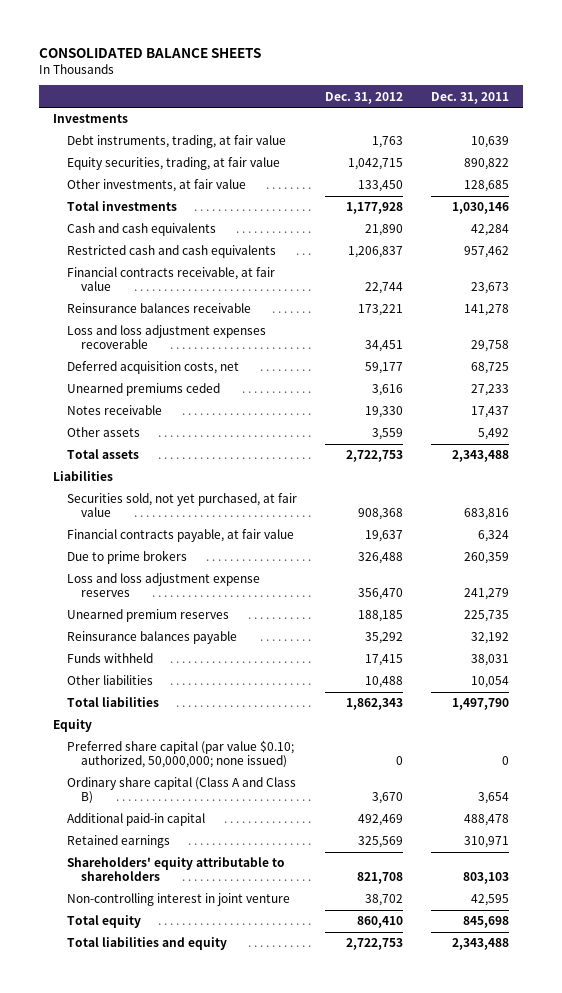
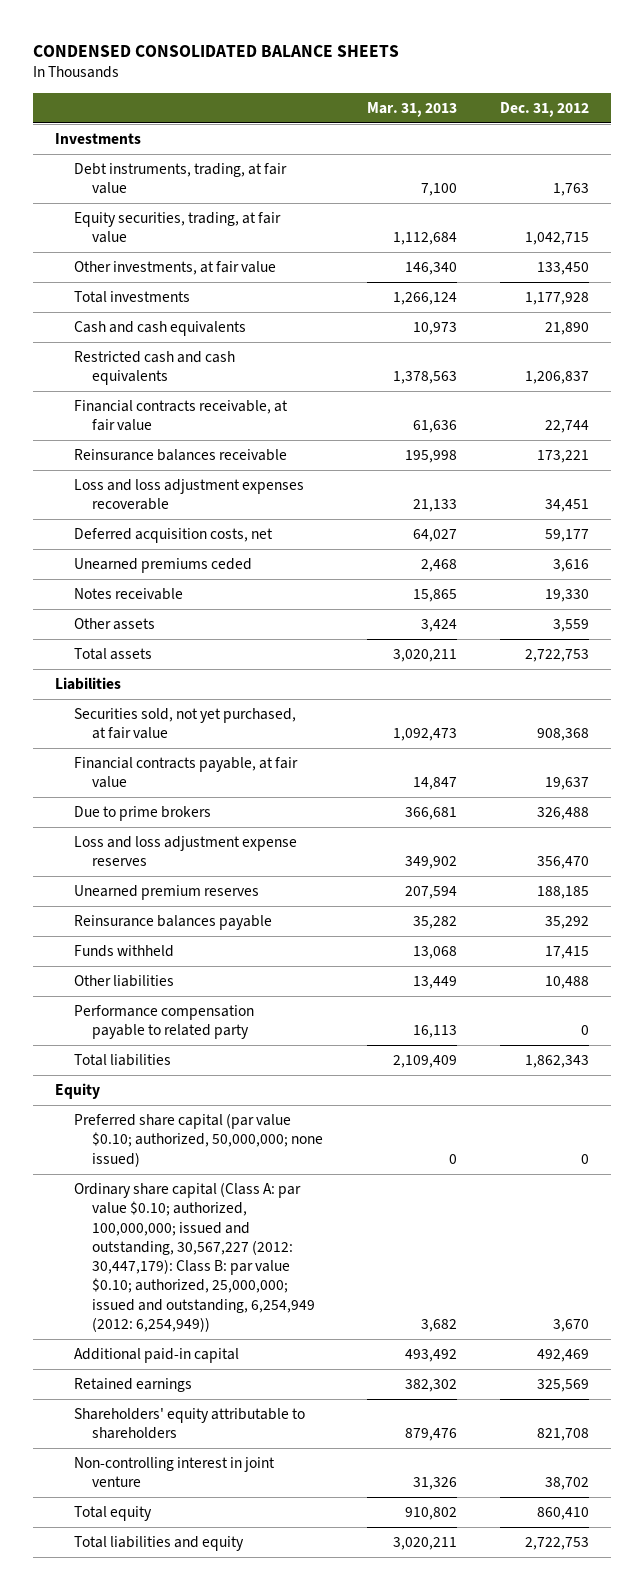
[39,47,262,58] CONSOLIDATED BALANCE SHEETS -> [32,44,399,57] CONDENSED CONSOLIDATED BALANCE SHEETS
[431,91,510,104] Dec. 31, 2011 -> none
none -> [366,101,457,117] Mar. 31, 2013
none -> [73,1005,254,1040] Performance compensation payable to related party
[67,777,297,805] Ordinary share capital (Class A and Class B) -> [73,1182,316,1332] Ordinary share capital (Class A: par value $0.10; authorized, 100,000,000; issued and outstanding, 30,567,227 (2012: 30,447,179): Class B: par value $0.10; authorized, 25,000,000; issued and outstanding, 6,254,949 (2012: 6,254,949))

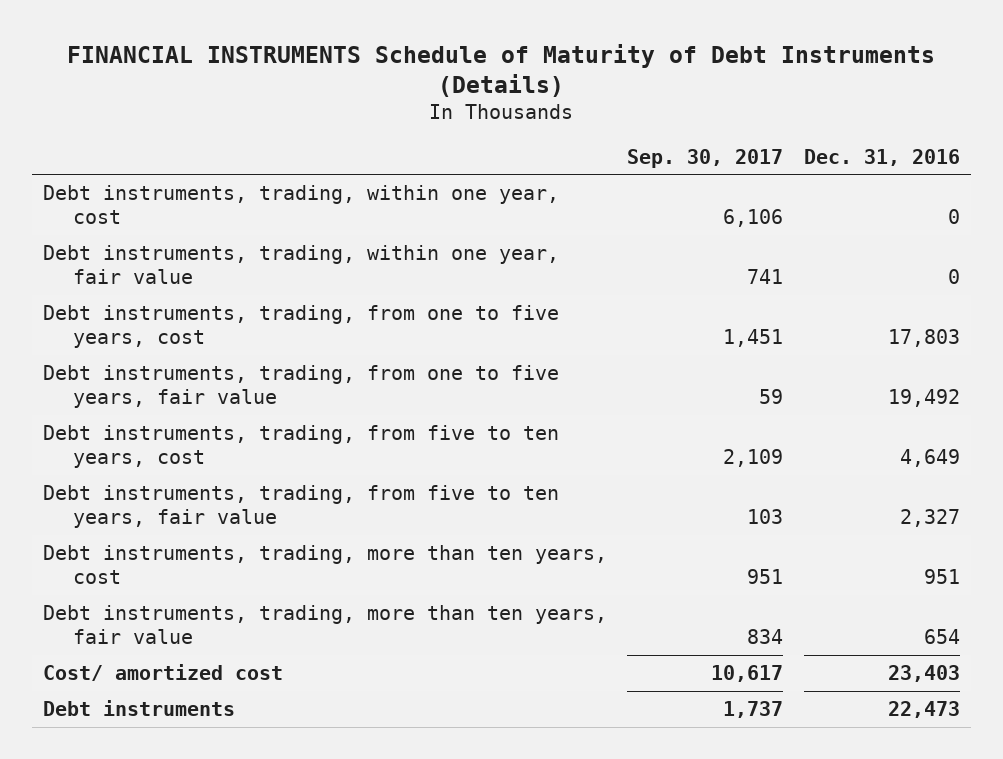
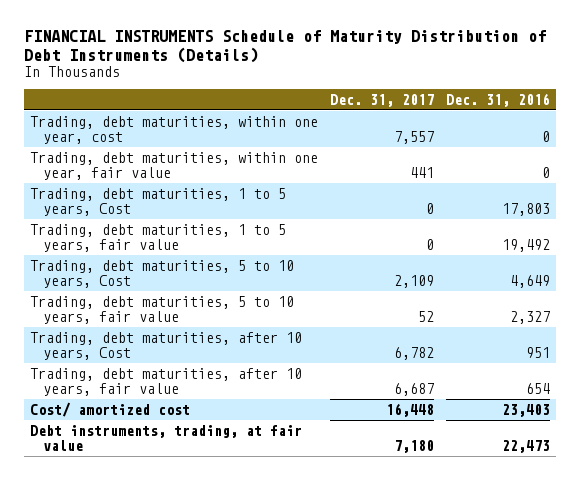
[67,43,936,97] FINANCIAL INSTRUMENTS Schedule of Maturity of Debt Instruments (Details) -> [23,30,546,63] FINANCIAL INSTRUMENTS Schedule of Maturity Distribution of Debt Instruments (Details)
[627,148,784,168] Sep. 30, 2017 -> none
none -> [329,93,434,107] Dec. 31, 2017
[42,184,559,225] Debt instruments, trading, within one year, cost -> [29,115,318,144] Trading, debt maturities, within one year, cost
[42,244,559,285] Debt instruments, trading, within one year, fair value -> [29,151,318,180] Trading, debt maturities, within one year, fair value
[42,304,559,349] Debt instruments, trading, from one to five years, cost -> [29,187,286,216] Trading, debt maturities, 1 to 5 years, Cost
[42,364,559,409] Debt instruments, trading, from one to five years, fair value -> [29,223,286,252] Trading, debt maturities, 1 to 5 years, fair value
[42,424,559,469] Debt instruments, trading, from five to ten years, cost -> [29,259,294,288] Trading, debt maturities, 5 to 10 years, Cost
[42,484,559,529] Debt instruments, trading, from five to ten years, fair value -> [29,295,294,324] Trading, debt maturities, 5 to 10 years, fair value
[42,544,607,585] Debt instruments, trading, more than ten years, cost -> [29,331,302,360] Trading, debt maturities, after 10 years, Cost
[42,604,607,645] Debt instruments, trading, more than ten years, fair value -> [29,367,302,396] Trading, debt maturities, after 10 years, fair value
[42,699,235,716] Debt instruments -> [29,424,302,451] Debt instruments, trading, at fair value

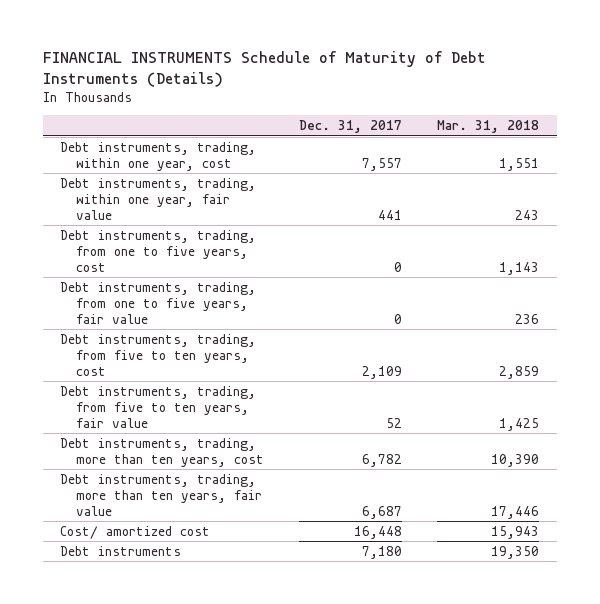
[23,30,546,63] FINANCIAL INSTRUMENTS Schedule of Maturity Distribution of Debt Instruments (Details) -> [42,51,486,88] FINANCIAL INSTRUMENTS Schedule of Maturity of Debt Instruments (Details)
[445,92,550,107] Dec. 31, 2016 -> none
none -> [437,120,540,134] Mar. 31, 2018
[29,115,318,144] Trading, debt maturities, within one year, cost -> [60,141,257,171] Debt instruments, trading, within one year, cost
[29,151,318,180] Trading, debt maturities, within one year, fair value -> [60,177,257,220] Debt instruments, trading, within one year, fair value
[29,187,286,216] Trading, debt maturities, 1 to 5 years, Cost -> [60,229,257,272] Debt instruments, trading, from one to five years, cost
[29,223,286,252] Trading, debt maturities, 1 to 5 years, fair value -> [60,281,257,324] Debt instruments, trading, from one to five years, fair value
[29,259,294,288] Trading, debt maturities, 5 to 10 years, Cost -> [60,333,257,376] Debt instruments, trading, from five to ten years, cost
[29,295,294,324] Trading, debt maturities, 5 to 10 years, fair value -> [60,385,257,428] Debt instruments, trading, from five to ten years, fair value
[29,331,302,360] Trading, debt maturities, after 10 years, Cost -> [60,437,265,467] Debt instruments, trading, more than ten years, cost
[29,367,302,396] Trading, debt maturities, after 10 years, fair value -> [60,473,263,516] Debt instruments, trading, more than ten years, fair value
[29,424,302,451] Debt instruments, trading, at fair value -> [60,545,182,556] Debt instruments

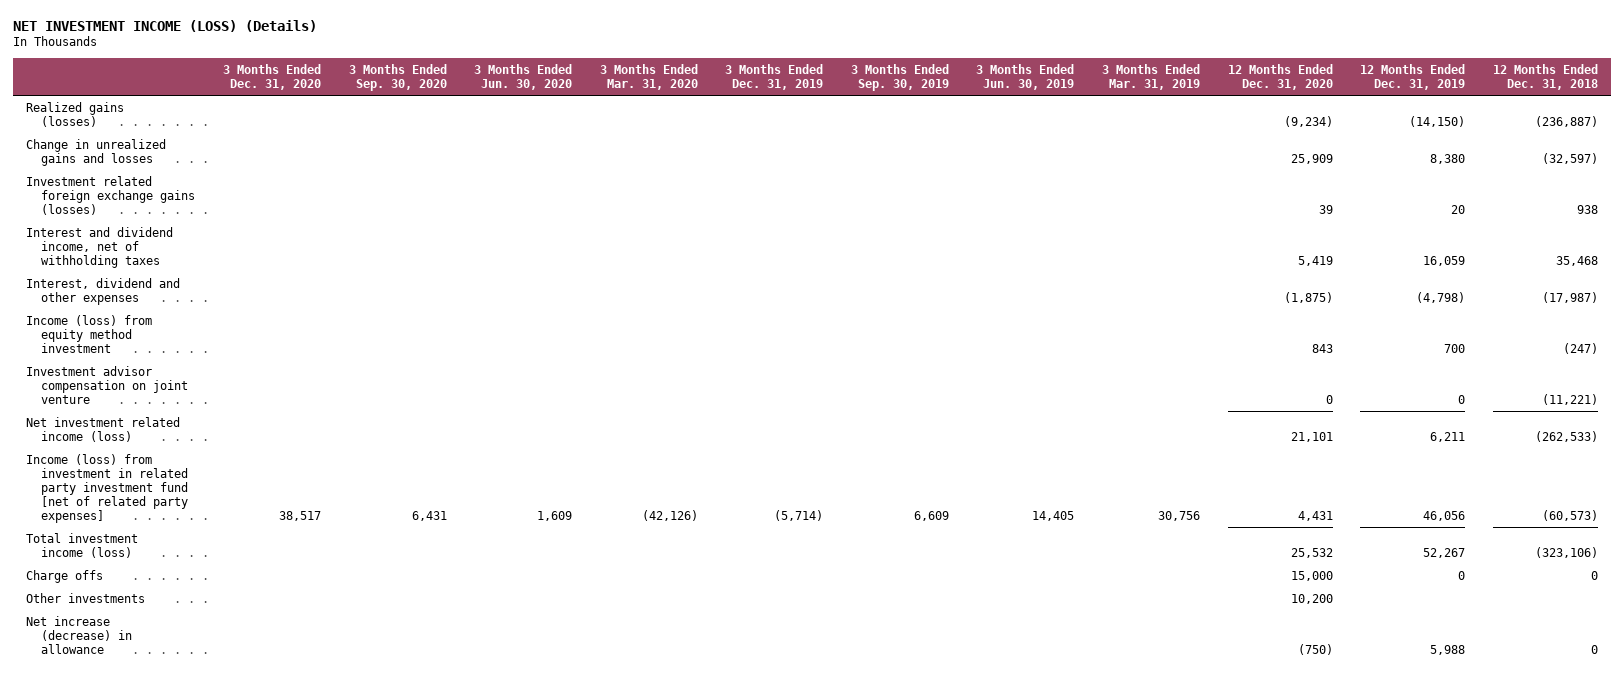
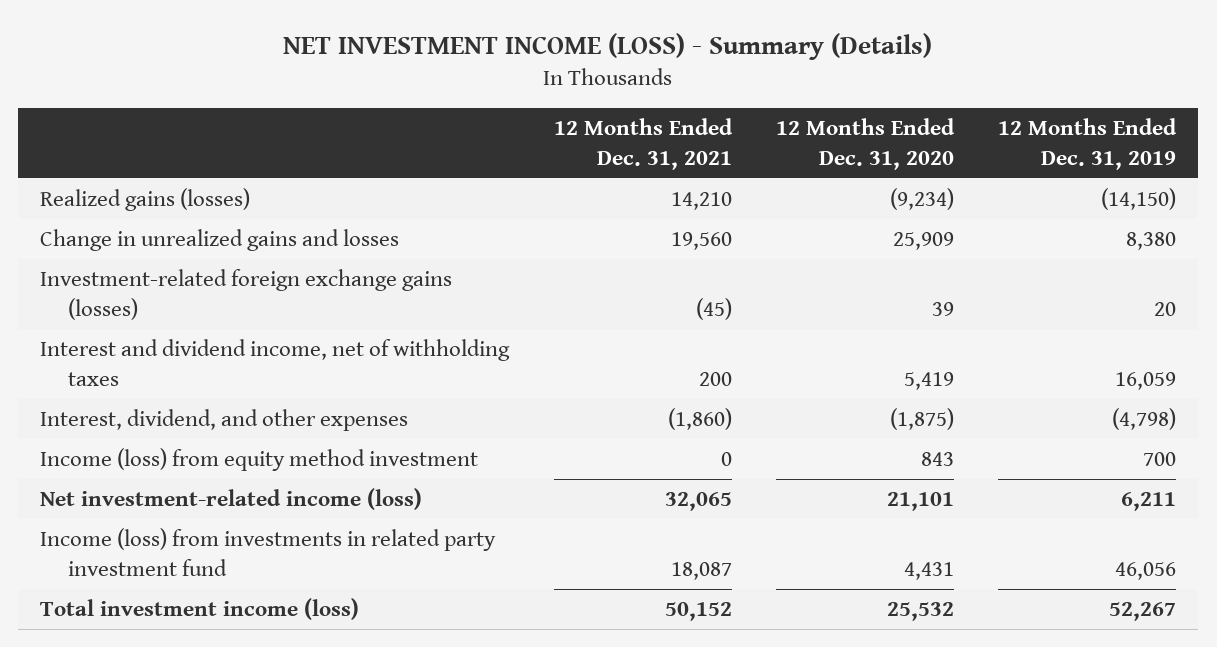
[12,19,317,32] NET INVESTMENT INCOME (LOSS) (Details) -> [283,32,933,60] NET INVESTMENT INCOME (LOSS) - Summary (Details)
[222,63,321,90] 3 Months Ended Dec. 31, 2020 -> none
[348,63,447,91] 3 Months Ended Sep. 30, 2020 -> none
[474,63,573,90] 3 Months Ended Jun. 30, 2020 -> none
[599,63,698,90] 3 Months Ended Mar. 31, 2020 -> none
[725,63,824,90] 3 Months Ended Dec. 31, 2019 -> none
[850,63,949,91] 3 Months Ended Sep. 30, 2019 -> none
[976,63,1075,90] 3 Months Ended Jun. 30, 2019 -> none
[1101,63,1200,90] 3 Months Ended Mar. 31, 2019 -> none
[1492,63,1598,90] 12 Months Ended Dec. 31, 2018 -> none
none -> [553,118,733,170] 12 Months Ended Dec. 31, 2021
[26,175,196,215] Investment related foreign exchange gains (losses) -> [40,269,453,321] Investment-related foreign exchange gains (losses)
[26,277,181,305] Interest, dividend and other expenses -> [40,409,409,432] Interest, dividend, and other expenses
[26,365,189,404] Investment advisor compensation on joint venture -> none
[26,416,181,442] Net investment related income (loss) -> [40,488,423,511] Net investment-related income (loss)
[26,453,189,523] Income (loss) from investment in related party investment fund [net of related party expenses] -> [40,528,497,577] Income (loss) from investments in related party investment fund
[26,569,104,583] Charge offs -> none
[26,592,146,603] Other investments -> none
[26,615,133,654] Net increase (decrease) in allowance -> none

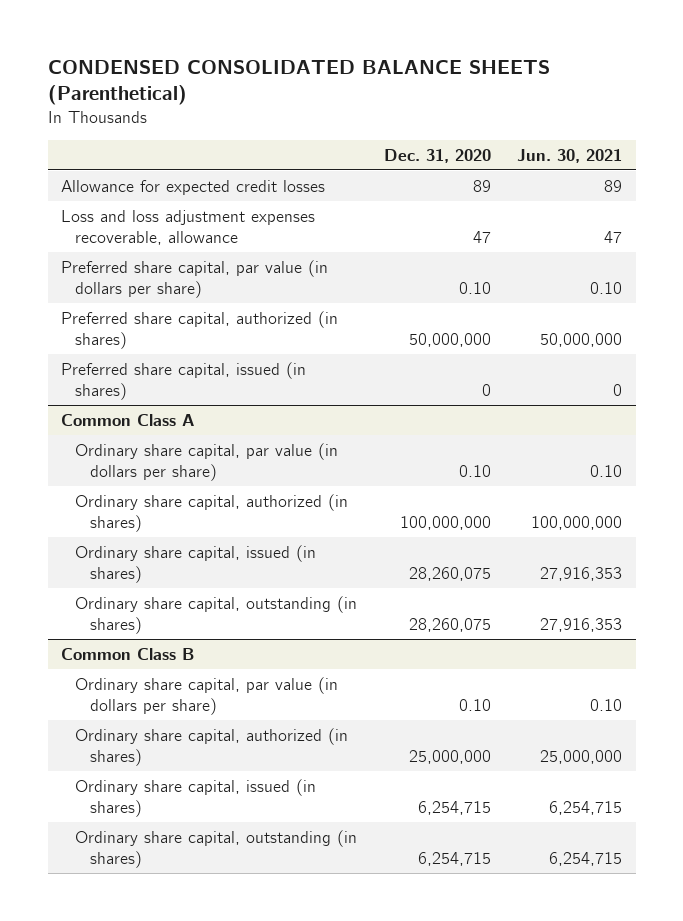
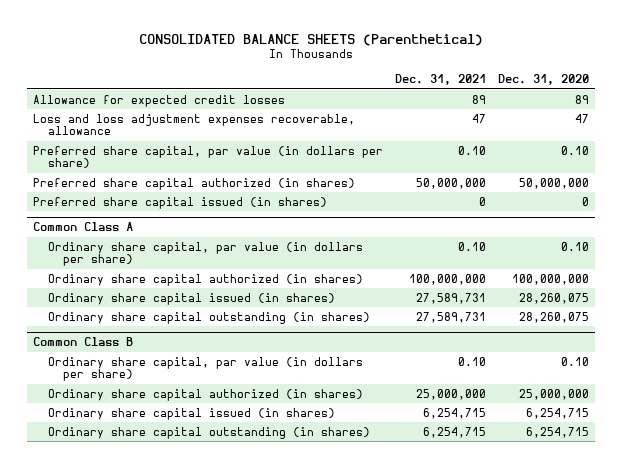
[47,59,550,106] CONDENSED CONSOLIDATED BALANCE SHEETS (Parenthetical) -> [138,33,483,46] CONSOLIDATED BALANCE SHEETS (Parenthetical)
[517,148,623,163] Jun. 30, 2021 -> none
none -> [394,74,486,86] Dec. 31, 2021
[61,310,339,349] Preferred share capital, authorized (in shares) -> [32,177,355,190] Preferred share capital authorized (in shares)
[61,361,307,400] Preferred share capital, issued (in shares) -> [32,196,327,209] Preferred share capital issued (in shares)
[75,493,349,532] Ordinary share capital, authorized (in shares) -> [47,273,363,286] Ordinary share capital authorized (in shares)
[75,544,317,583] Ordinary share capital, issued (in shares) -> [47,292,335,305] Ordinary share capital issued (in shares)
[75,595,358,634] Ordinary share capital, outstanding (in shares) -> [47,311,370,324] Ordinary share capital outstanding (in shares)
[75,727,349,766] Ordinary share capital, authorized (in shares) -> [47,388,363,401] Ordinary share capital authorized (in shares)
[75,778,317,817] Ordinary share capital, issued (in shares) -> [47,407,335,420] Ordinary share capital issued (in shares)
[75,829,358,868] Ordinary share capital, outstanding (in shares) -> [47,426,370,439] Ordinary share capital outstanding (in shares)

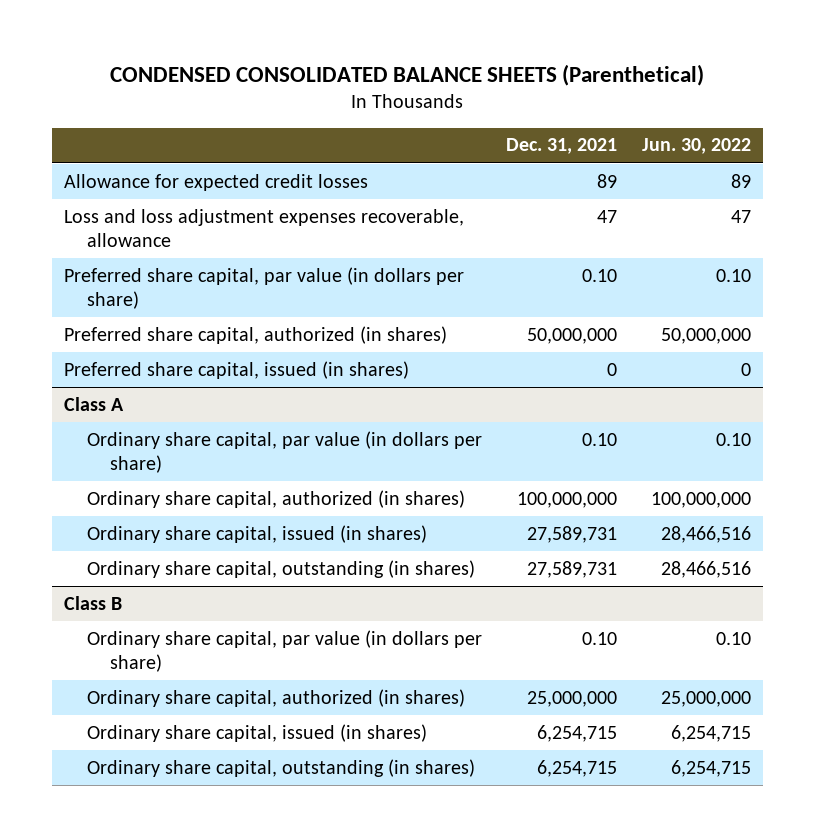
[138,33,483,46] CONSOLIDATED BALANCE SHEETS (Parenthetical) -> [110,64,705,87] CONDENSED CONSOLIDATED BALANCE SHEETS (Parenthetical)
[497,74,589,86] Dec. 31, 2020 -> none
none -> [641,138,751,155] Jun. 30, 2022
[32,177,355,190] Preferred share capital authorized (in shares) -> [64,325,448,344] Preferred share capital, authorized (in shares)
[32,196,327,209] Preferred share capital issued (in shares) -> [64,360,410,379] Preferred share capital, issued (in shares)
[32,222,133,232] Common Class A -> [64,396,125,411] Class A
[47,273,363,286] Ordinary share capital authorized (in shares) -> [87,489,466,508] Ordinary share capital, authorized (in shares)
[47,292,335,305] Ordinary share capital issued (in shares) -> [87,524,428,543] Ordinary share capital, issued (in shares)
[47,311,370,324] Ordinary share capital outstanding (in shares) -> [87,559,476,578] Ordinary share capital, outstanding (in shares)
[32,337,133,347] Common Class B -> [64,595,123,610] Class B
[47,388,363,401] Ordinary share capital authorized (in shares) -> [87,688,466,707] Ordinary share capital, authorized (in shares)
[47,407,335,420] Ordinary share capital issued (in shares) -> [87,723,428,742] Ordinary share capital, issued (in shares)
[47,426,370,439] Ordinary share capital outstanding (in shares) -> [87,758,476,777] Ordinary share capital, outstanding (in shares)

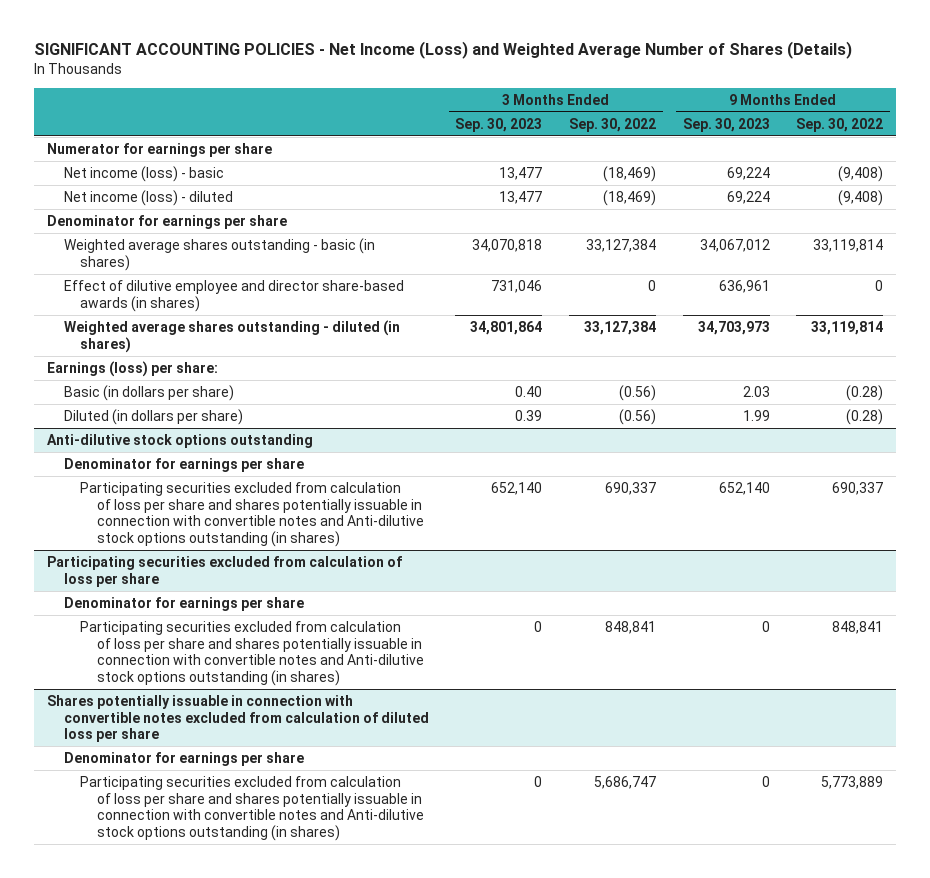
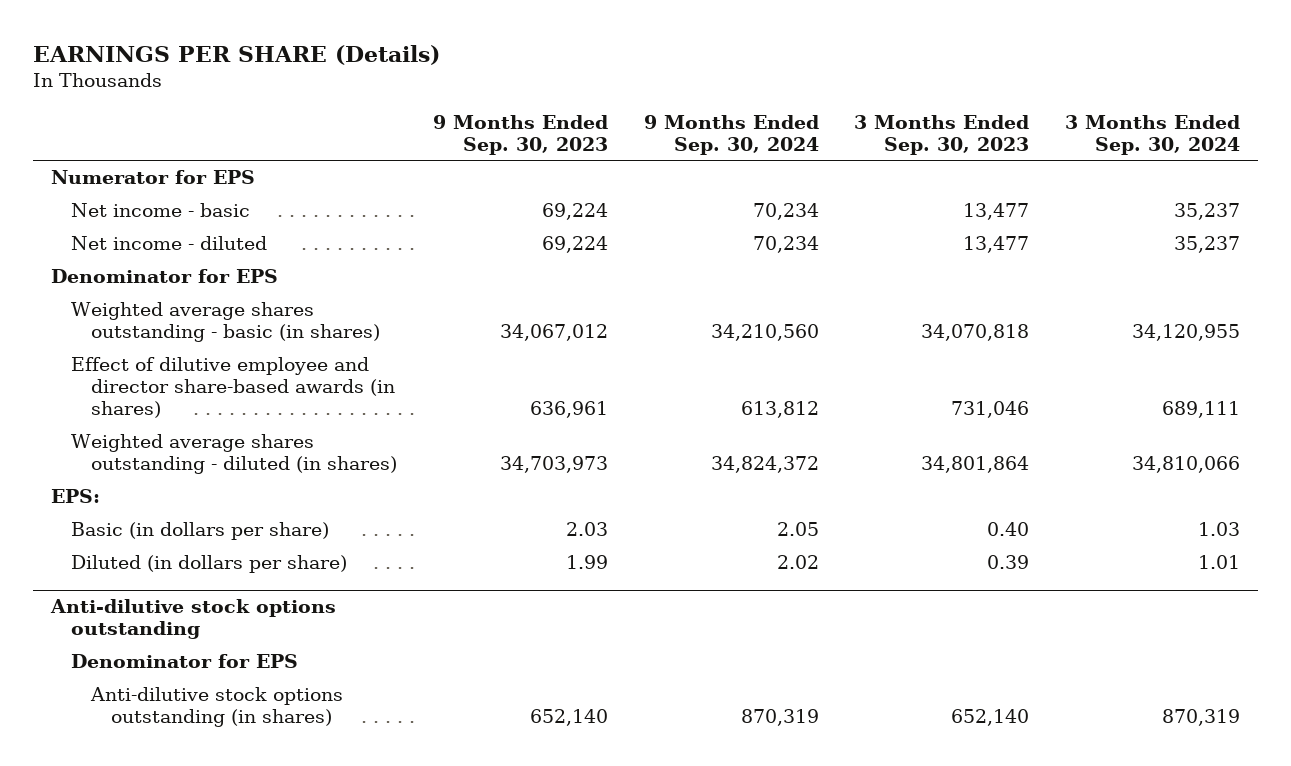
[33,41,852,60] SIGNIFICANT ACCOUNTING POLICIES - Net Income (Loss) and Weighted Average Number of Shares (Details) -> [32,44,440,65] EARNINGS PER SHARE (Details)
[568,117,656,132] Sep. 30, 2022 -> none
[796,117,884,132] Sep. 30, 2022 -> none
none -> [643,114,819,155] 9 Months Ended Sep. 30, 2024
none -> [1065,114,1241,155] 3 Months Ended Sep. 30, 2024
[47,142,273,157] Numerator for earnings per share -> [50,170,255,185] Numerator for EPS
[63,165,224,182] Net income (loss) - basic -> [70,203,250,218] Net income - basic
[63,189,233,206] Net income (loss) - diluted -> [70,236,267,251] Net income - diluted
[47,214,288,229] Denominator for earnings per share -> [50,269,278,284] Denominator for EPS
[47,360,219,377] Earnings (loss) per share: -> [50,489,100,504] EPS:
[47,555,403,587] Participating securities excluded from calculation of loss per share -> none
[63,596,304,611] Denominator for earnings per share -> none
[80,620,424,687] Participating securities excluded from calculation of loss per share and shares potentially issuable in connection with convertible notes and Anti-dilutive stock options outstanding (in shares) -> none
[47,694,429,743] Shares potentially issuable in connection with convertible notes excluded from calculation of diluted loss per share -> none
[63,751,304,766] Denominator for earnings per share -> none
[80,775,424,842] Participating securities excluded from calculation of loss per share and shares potentially issuable in connection with convertible notes and Anti-dilutive stock options outstanding (in shares) -> none
[63,457,304,472] Denominator for earnings per share -> [70,654,298,669] Denominator for EPS
[80,481,424,548] Participating securities excluded from calculation of loss per share and shares potentially issuable in connection with convertible notes and Anti-dilutive stock options outstanding (in shares) -> [90,687,344,728] Anti-dilutive stock options outstanding (in shares)

